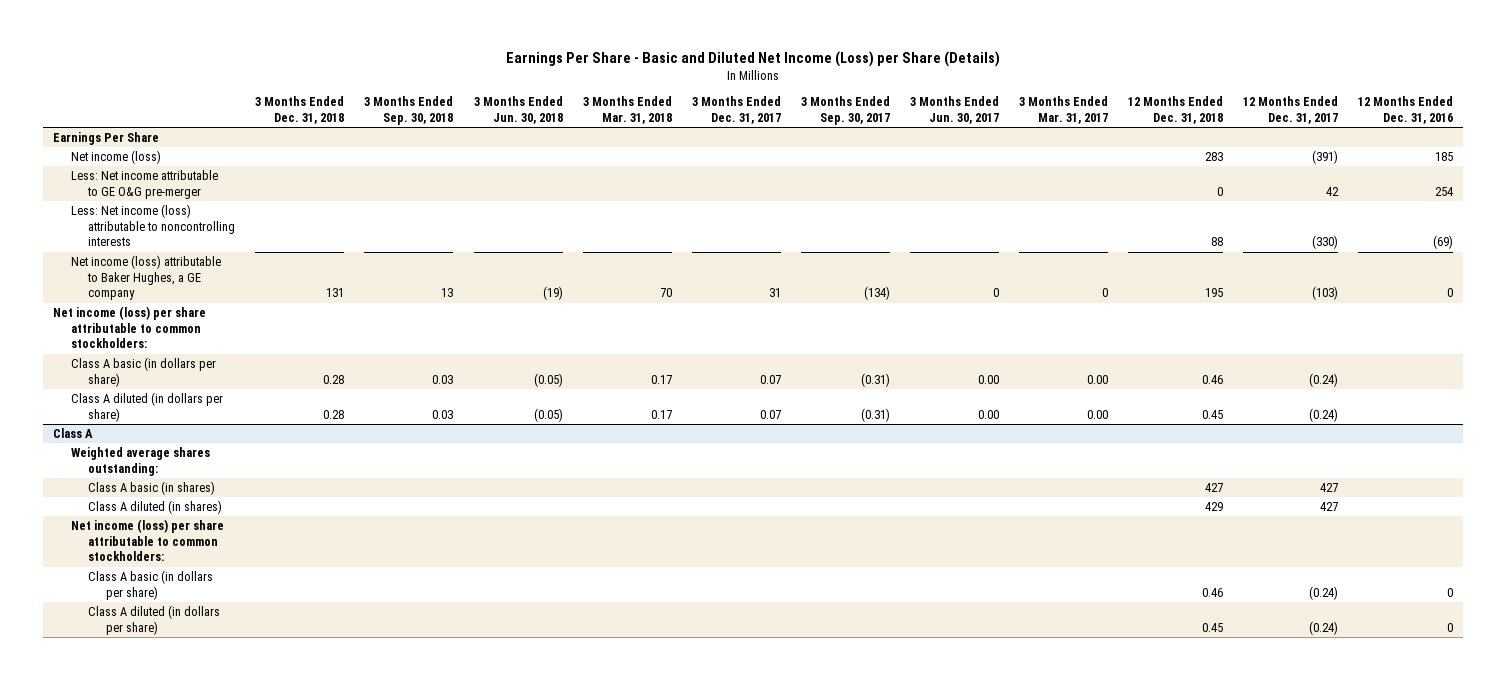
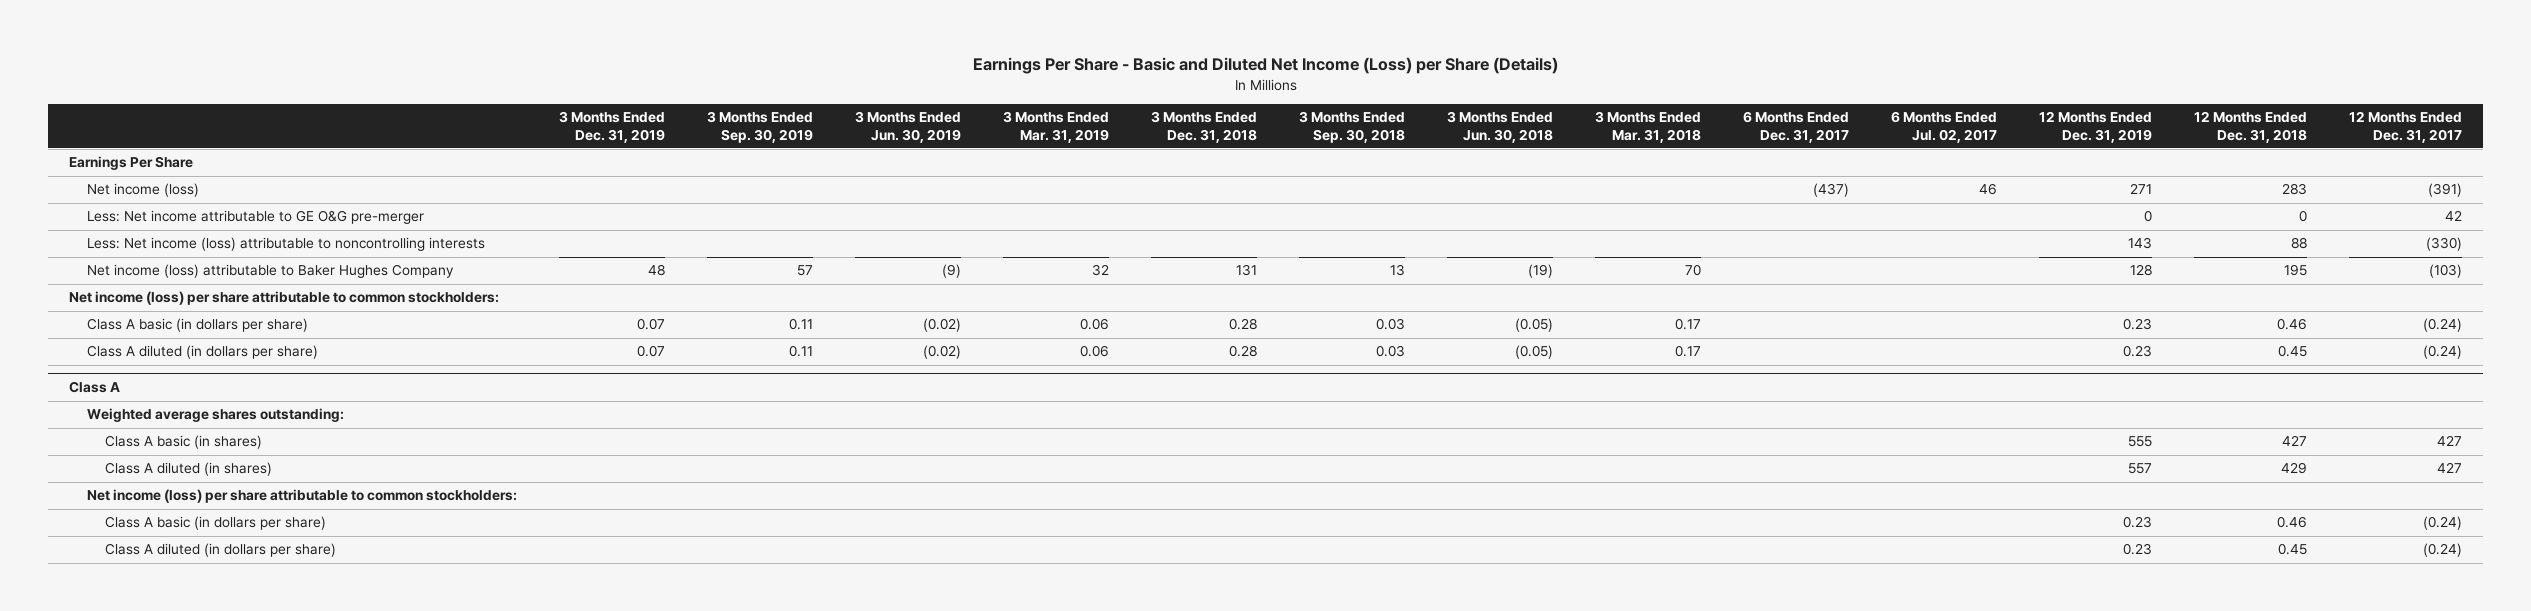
[691,96,781,124] 3 Months Ended Dec. 31, 2017 -> none
[800,96,890,125] 3 Months Ended Sep. 30, 2017 -> none
[909,96,999,124] 3 Months Ended Jun. 30, 2017 -> none
[1018,96,1108,124] 3 Months Ended Mar. 31, 2017 -> none
[1358,96,1454,124] 12 Months Ended Dec. 31, 2016 -> none
none -> [559,111,666,143] 3 Months Ended Dec. 31, 2019
none -> [707,111,814,143] 3 Months Ended Sep. 30, 2019
none -> [855,111,962,143] 3 Months Ended Jun. 30, 2019
none -> [1003,111,1110,143] 3 Months Ended Mar. 31, 2019
none -> [1742,111,1849,143] 6 Months Ended Dec. 31, 2017
none -> [1890,111,1997,143] 6 Months Ended Jul. 02, 2017
none -> [2038,111,2152,143] 12 Months Ended Dec. 31, 2019
[70,255,221,301] Net income (loss) attributable to Baker Hughes, a GE company -> [87,264,455,279] Net income (loss) attributable to Baker Hughes Company

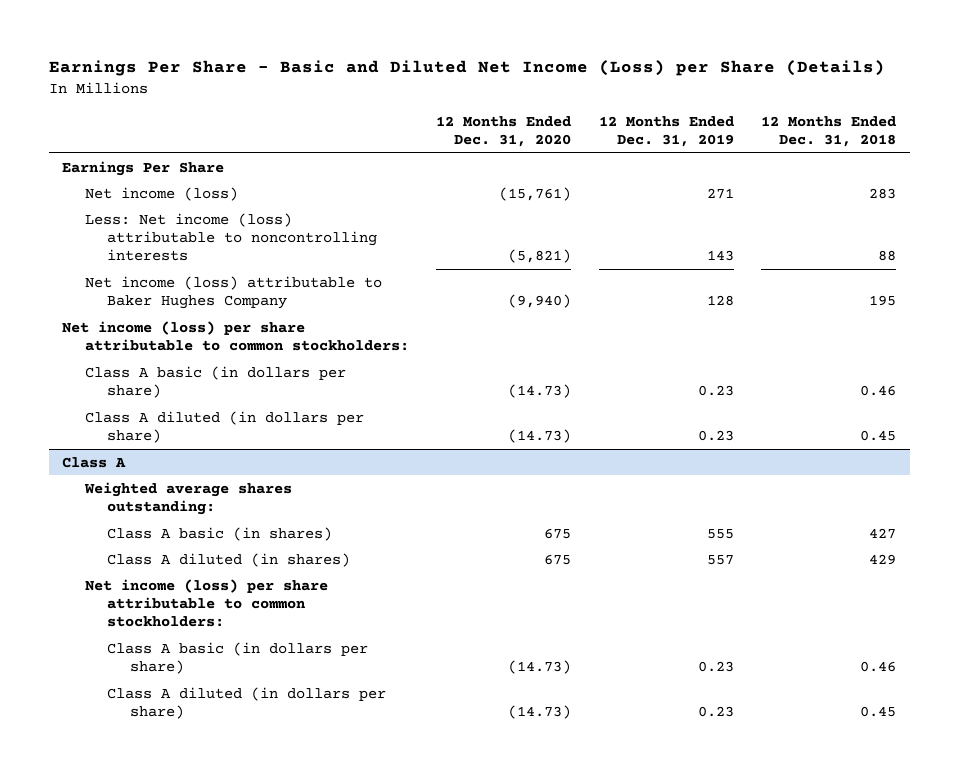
[559,111,666,143] 3 Months Ended Dec. 31, 2019 -> none
[707,111,814,143] 3 Months Ended Sep. 30, 2019 -> none
[855,111,962,143] 3 Months Ended Jun. 30, 2019 -> none
[1003,111,1110,143] 3 Months Ended Mar. 31, 2019 -> none
[1151,111,1258,143] 3 Months Ended Dec. 31, 2018 -> none
[1299,111,1406,143] 3 Months Ended Sep. 30, 2018 -> none
[1447,111,1554,143] 3 Months Ended Jun. 30, 2018 -> none
[1595,111,1702,143] 3 Months Ended Mar. 31, 2018 -> none
[1742,111,1849,143] 6 Months Ended Dec. 31, 2017 -> none
[1890,111,1997,143] 6 Months Ended Jul. 02, 2017 -> none
[2348,111,2462,143] 12 Months Ended Dec. 31, 2017 -> none
none -> [436,115,572,148] 12 Months Ended Dec. 31, 2020
[87,210,425,225] Less: Net income attributable to GE O&G pre-merger -> none

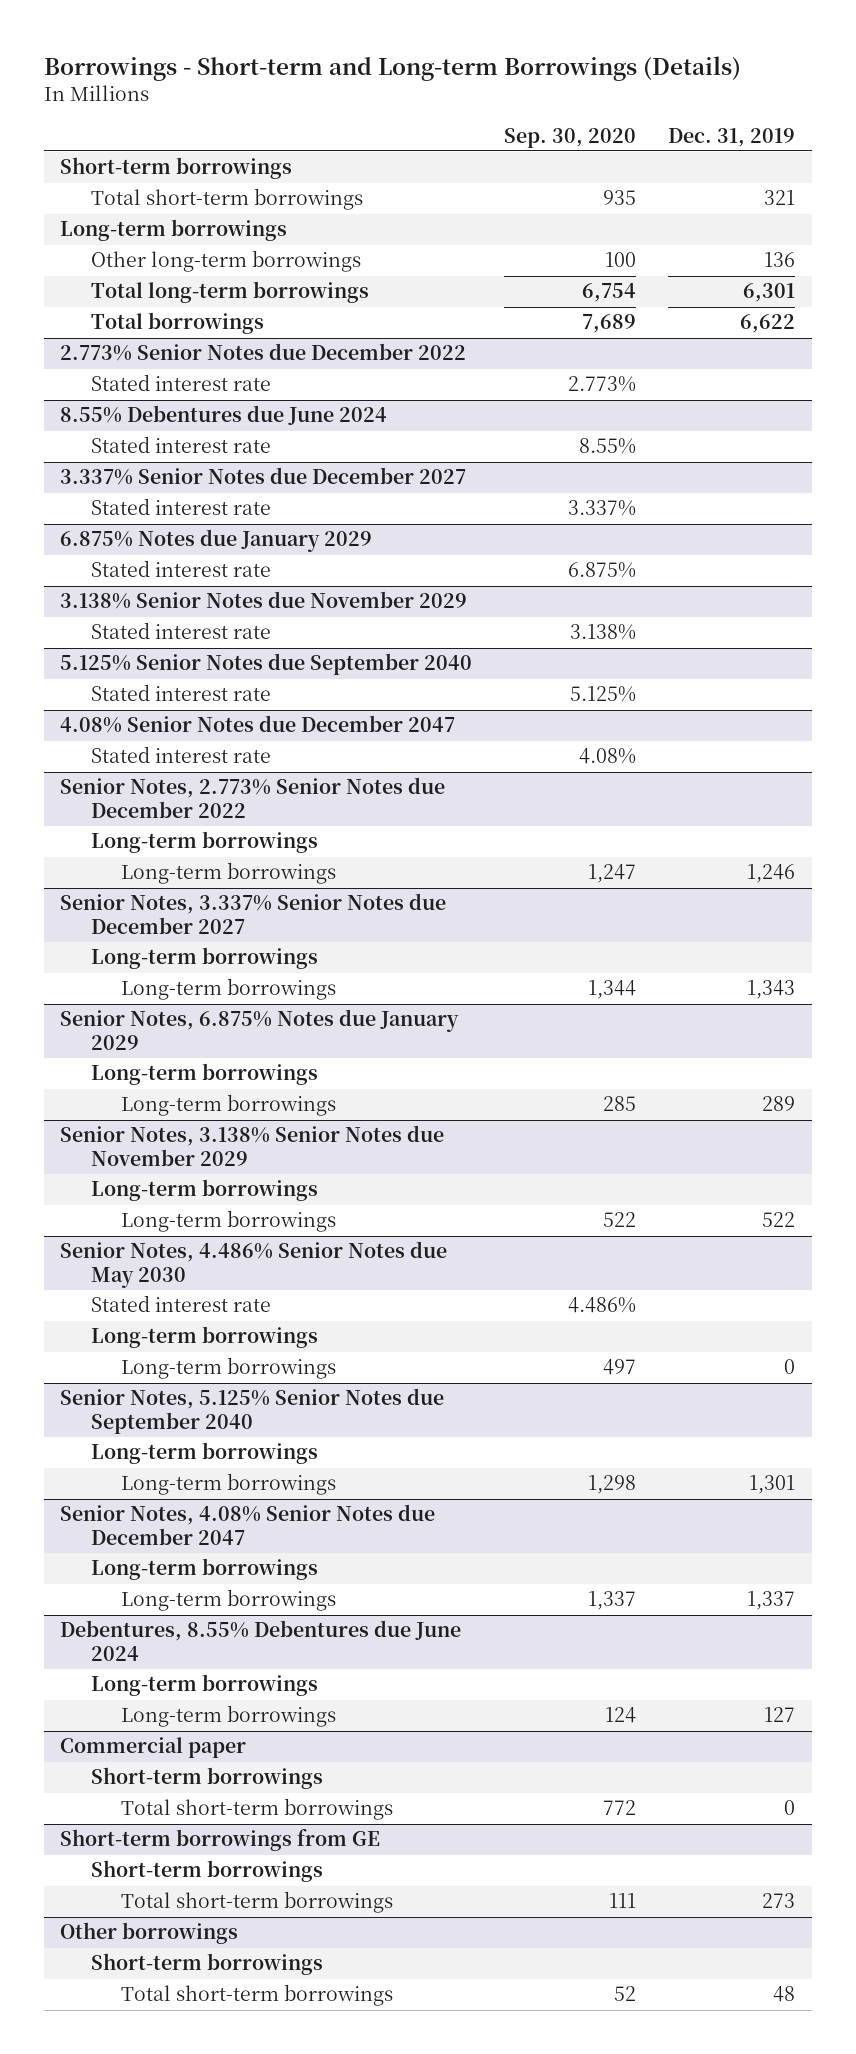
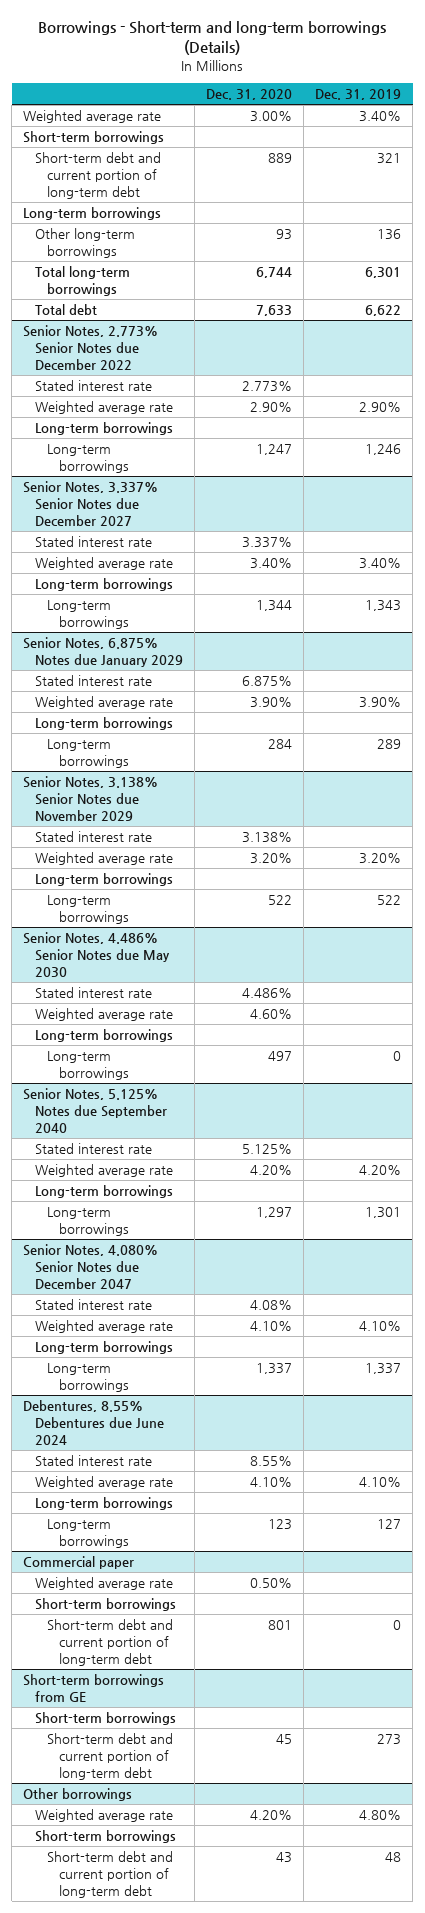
[44,55,742,81] Borrowings - Short-term and Long-term Borrowings (Details) -> [38,20,387,56] Borrowings - Short-term and long-term borrowings (Details)
[504,127,637,148] Sep. 30, 2020 -> none
none -> [206,89,293,101] Dec. 31, 2020
none -> [23,110,162,124] Weighted average rate
[90,188,363,211] Total short-term borrowings -> [35,152,162,199] Short-term debt and current portion of long-term debt
[60,343,467,362] 2.773% Senior Notes due December 2022 -> none
[90,374,271,392] Stated interest rate -> none
[60,405,388,426] 8.55% Debentures due June 2024 -> none
[90,436,271,454] Stated interest rate -> none
[60,467,467,486] 3.337% Senior Notes due December 2027 -> none
[90,498,271,516] Stated interest rate -> none
[60,529,373,553] 6.875% Notes due January 2029 -> none
[90,560,271,578] Stated interest rate -> none
[60,591,468,610] 3.138% Senior Notes due November 2029 -> none
[90,622,271,640] Stated interest rate -> none
[60,653,473,676] 5.125% Senior Notes due September 2040 -> none
[90,684,271,702] Stated interest rate -> none
[60,715,456,734] 4.08% Senior Notes due December 2047 -> none
[90,746,271,764] Stated interest rate -> none
[90,312,264,335] Total borrowings -> [35,304,98,316] Total debt
none -> [35,380,153,392] Stated interest rate
none -> [35,401,174,415] Weighted average rate
none -> [35,536,153,548] Stated interest rate
none -> [35,557,174,571] Weighted average rate
none -> [35,675,153,687] Stated interest rate
none -> [35,696,174,710] Weighted average rate
none -> [35,831,153,843] Stated interest rate
none -> [35,852,174,866] Weighted average rate
none -> [35,1008,174,1022] Weighted average rate
[60,1388,445,1435] Senior Notes, 5.125% Senior Notes due September 2040 -> [23,1088,168,1133] Senior Notes, 5.125% Notes due September 2040
none -> [35,1143,153,1155] Stated interest rate
none -> [35,1164,174,1178] Weighted average rate
[60,1504,436,1546] Senior Notes, 4.08% Senior Notes due December 2047 -> [23,1244,159,1289] Senior Notes, 4.080% Senior Notes due December 2047
none -> [35,1299,153,1311] Stated interest rate
none -> [35,1320,174,1334] Weighted average rate
none -> [35,1455,153,1467] Stated interest rate
none -> [35,1476,174,1490] Weighted average rate
none -> [35,1577,174,1591] Weighted average rate
[121,1798,394,1821] Total short-term borrowings -> [46,1619,173,1666] Short-term debt and current portion of long-term debt
[121,1891,394,1914] Total short-term borrowings -> [46,1733,173,1780] Short-term debt and current portion of long-term debt
none -> [35,1809,174,1823] Weighted average rate
[121,1984,394,2007] Total short-term borrowings -> [46,1851,173,1898] Short-term debt and current portion of long-term debt

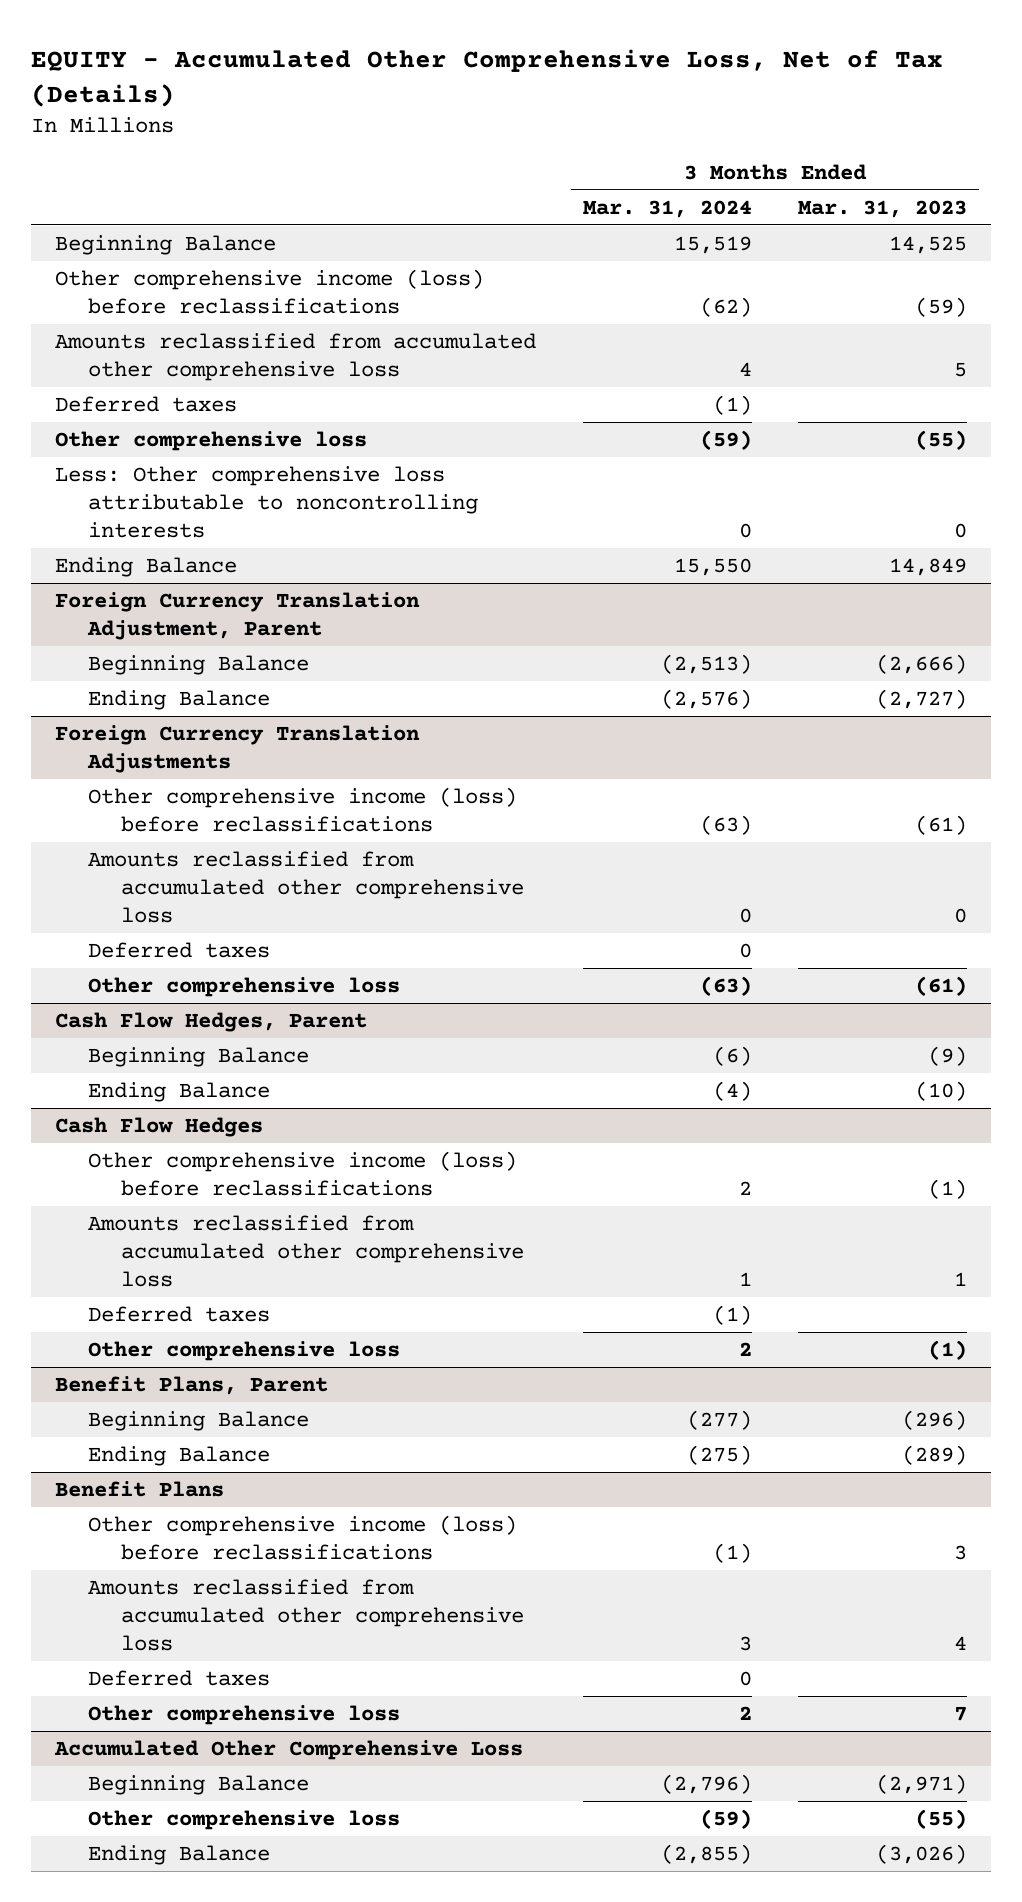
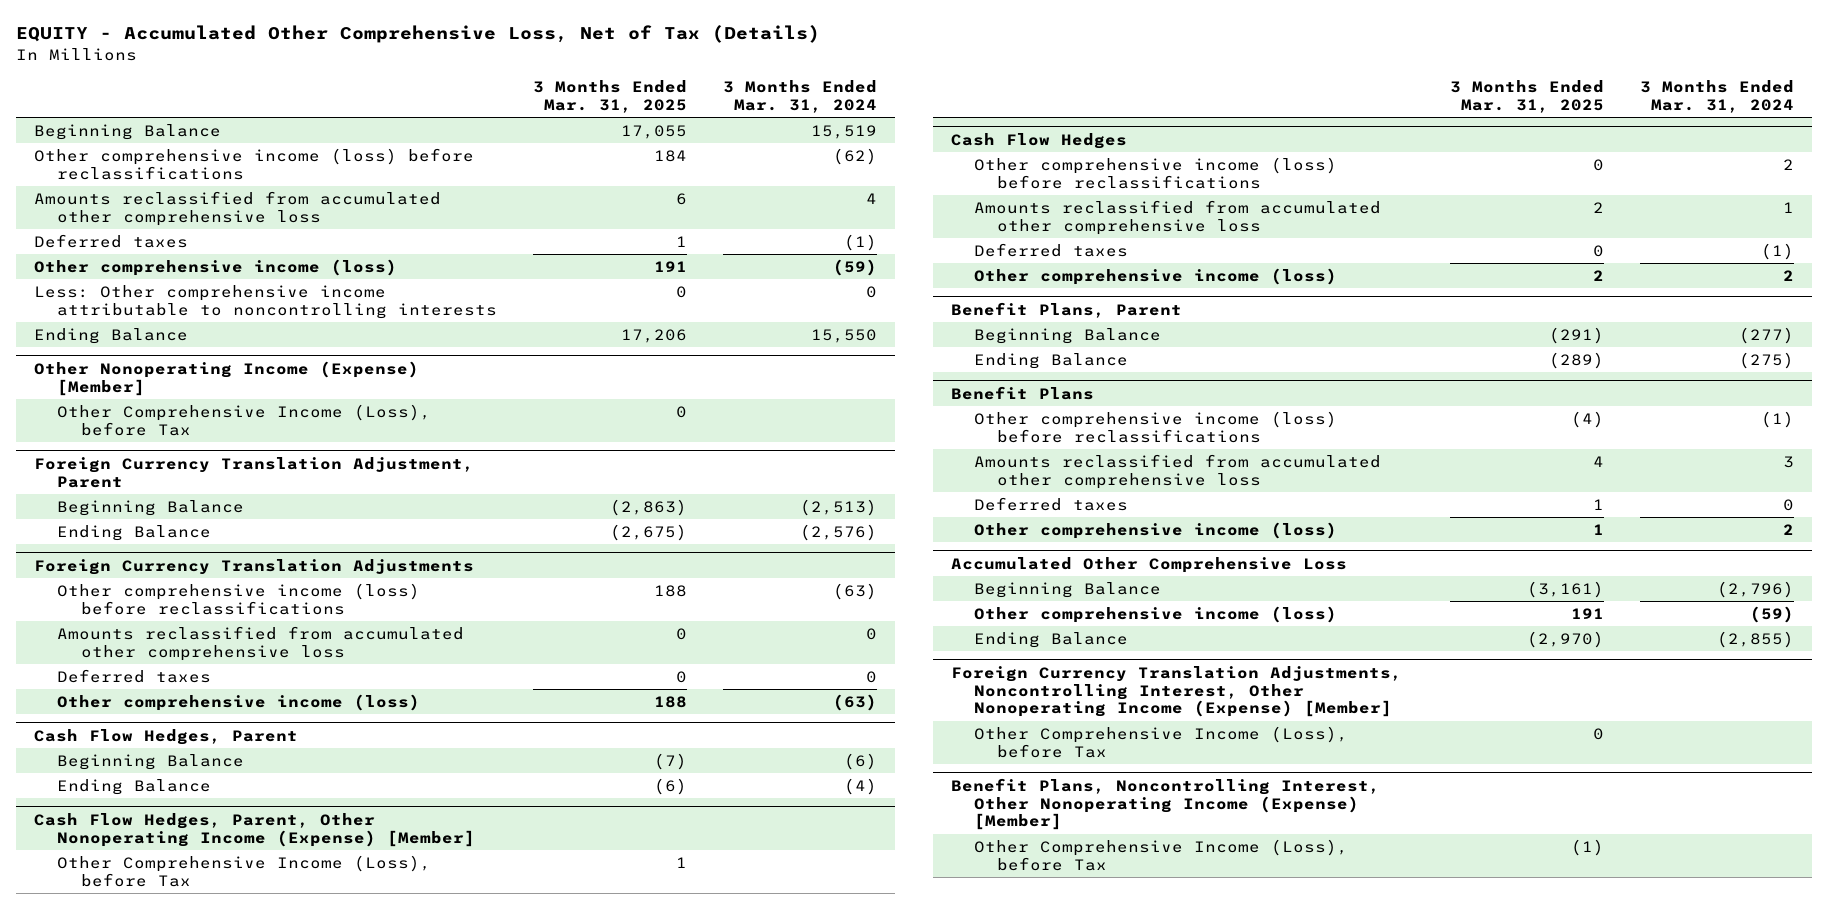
[798,199,968,218] Mar. 31, 2023 -> none
none -> [533,80,688,114] 3 Months Ended Mar. 31, 2025
[54,430,367,451] Other comprehensive loss -> [34,258,398,276] Other comprehensive income (loss)
[54,465,479,538] Less: Other comprehensive loss attributable to noncontrolling interests -> [34,284,498,319] Less: Other comprehensive income attributable to noncontrolling interests
none -> [34,360,420,396] Other Nonoperating Income (Expense) [Member]
none -> [57,403,432,436] Other Comprehensive Income (Loss), before Tax
[88,976,401,997] Other comprehensive loss -> [57,693,421,711] Other comprehensive income (loss)
none -> [34,812,476,847] Cash Flow Hedges, Parent, Other Nonoperating Income (Expense) [Member]
none -> [57,854,432,887] Other Comprehensive Income (Loss), before Tax
[88,1340,401,1361] Other comprehensive loss -> [974,267,1338,285] Other comprehensive income (loss)
[88,1704,401,1725] Other comprehensive loss -> [974,521,1338,539] Other comprehensive income (loss)
[88,1809,401,1830] Other comprehensive loss -> [974,605,1338,623] Other comprehensive income (loss)
none -> [950,665,1402,718] Foreign Currency Translation Adjustments, Noncontrolling Interest, Other Nonoperating Income (Expense) [Member]
none -> [974,725,1349,758] Other Comprehensive Income (Loss), before Tax
none -> [950,777,1380,831] Benefit Plans, Noncontrolling Interest, Other Nonoperating Income (Expense) [Member]
none -> [974,838,1349,871] Other Comprehensive Income (Loss), before Tax

